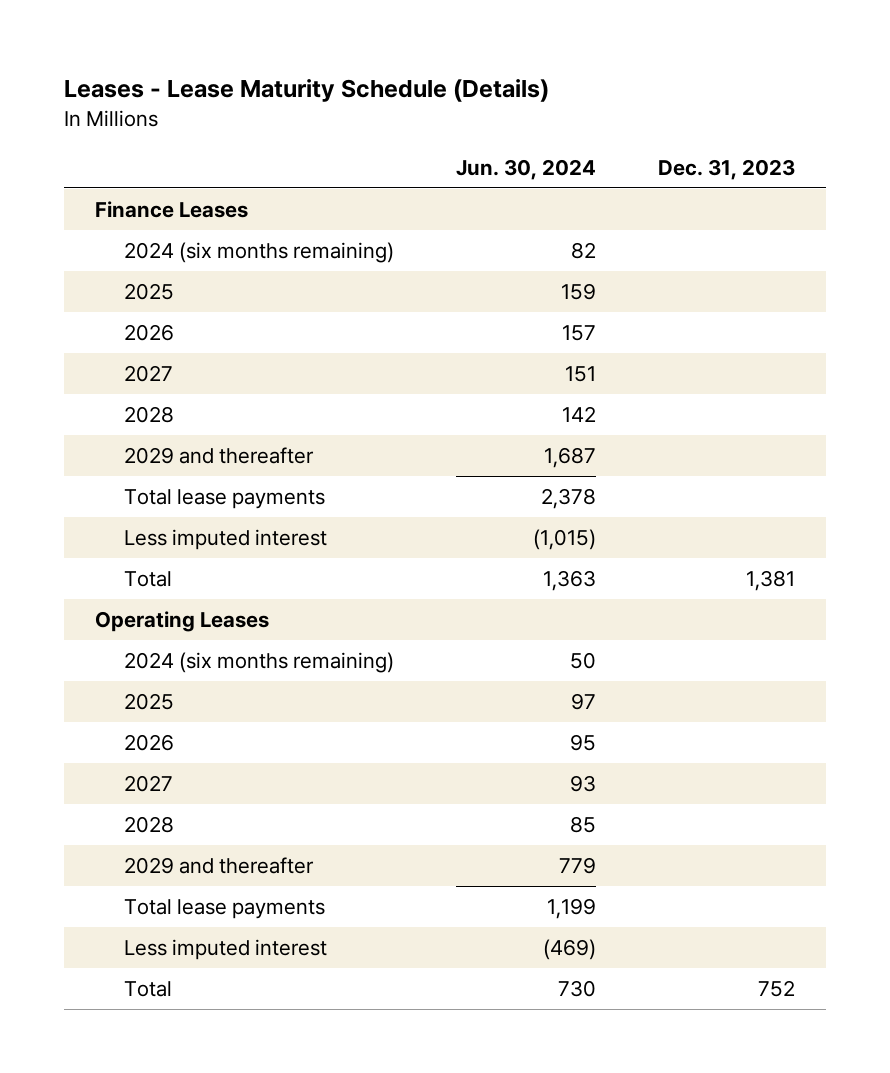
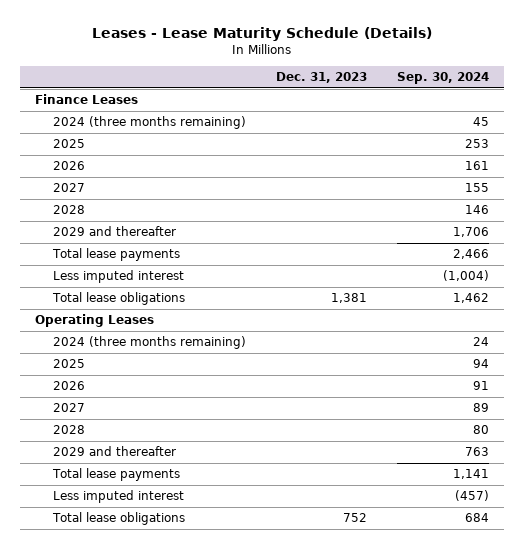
[455,158,596,180] Jun. 30, 2024 -> none
none -> [396,71,489,84] Sep. 30, 2024
[123,242,394,264] 2024 (six months remaining) -> [53,116,247,130] 2024 (three months remaining)
[123,571,172,588] Total -> [52,292,186,306] Total lease obligations
[123,652,394,674] 2024 (six months remaining) -> [53,336,247,350] 2024 (three months remaining)
[123,981,172,998] Total -> [52,512,186,526] Total lease obligations

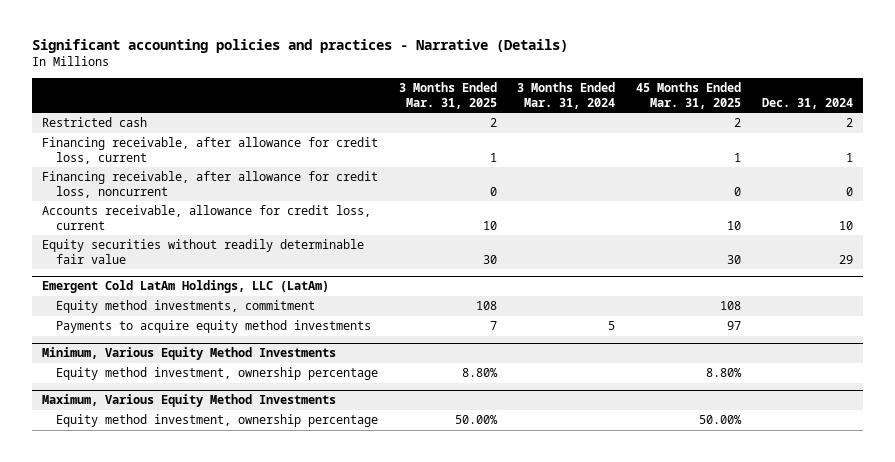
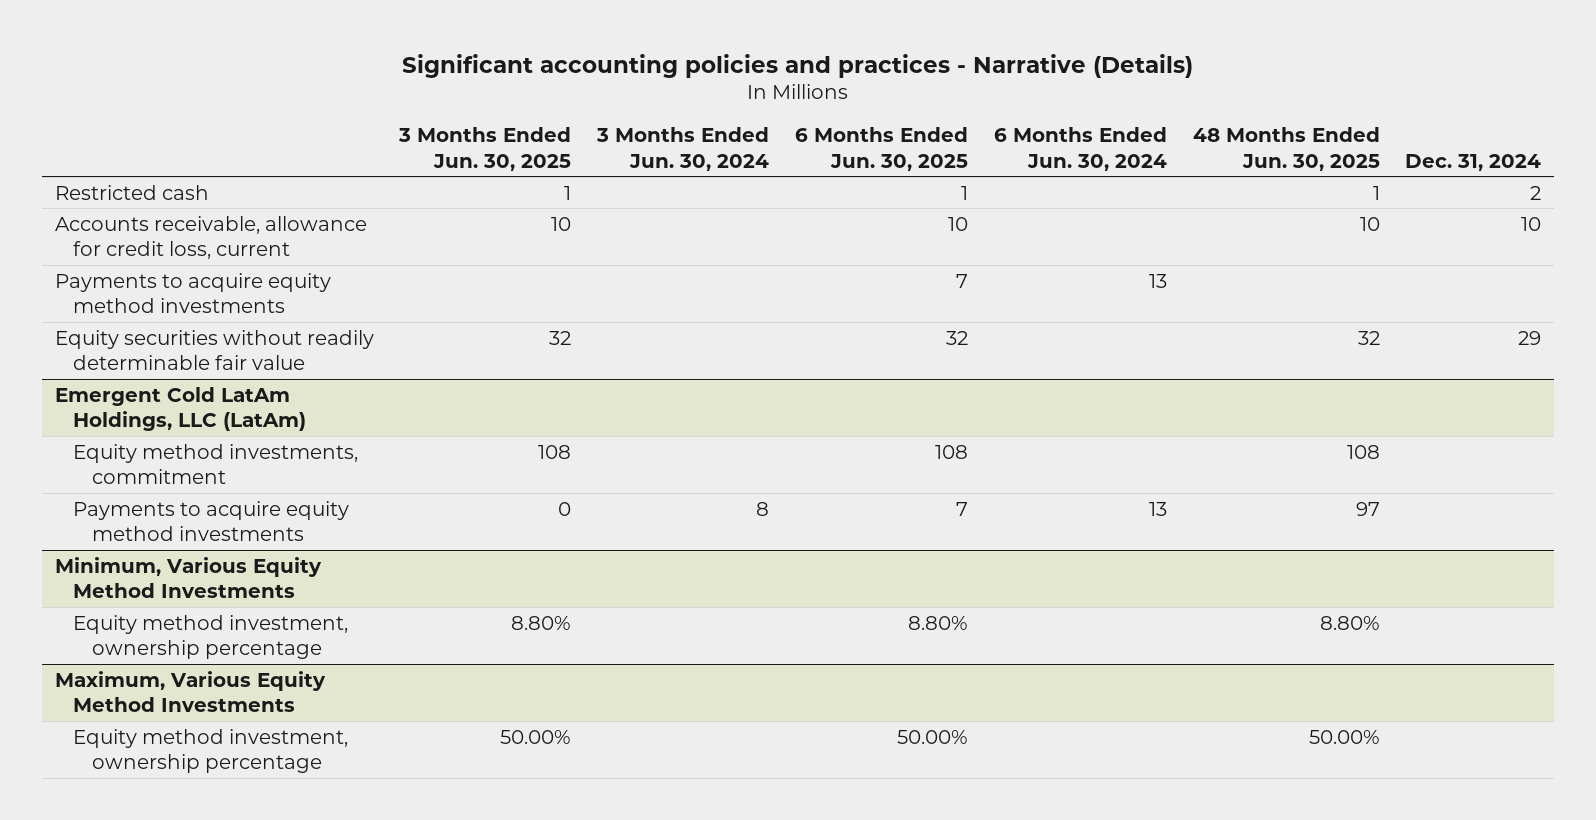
[398,82,497,109] 3 Months Ended Mar. 31, 2025 -> none
[517,82,616,109] 3 Months Ended Mar. 31, 2024 -> none
[636,82,742,109] 45 Months Ended Mar. 31, 2025 -> none
none -> [398,126,572,171] 3 Months Ended Jun. 30, 2025
none -> [596,126,770,171] 3 Months Ended Jun. 30, 2024
none -> [795,126,969,171] 6 Months Ended Jun. 30, 2025
none -> [993,126,1167,171] 6 Months Ended Jun. 30, 2024
none -> [1192,126,1380,171] 48 Months Ended Jun. 30, 2025
[41,137,378,164] Financing receivable, after allowance for credit loss, current -> none
[41,171,378,198] Financing receivable, after allowance for credit loss, noncurrent -> none
none -> [54,272,331,314] Payments to acquire equity method investments

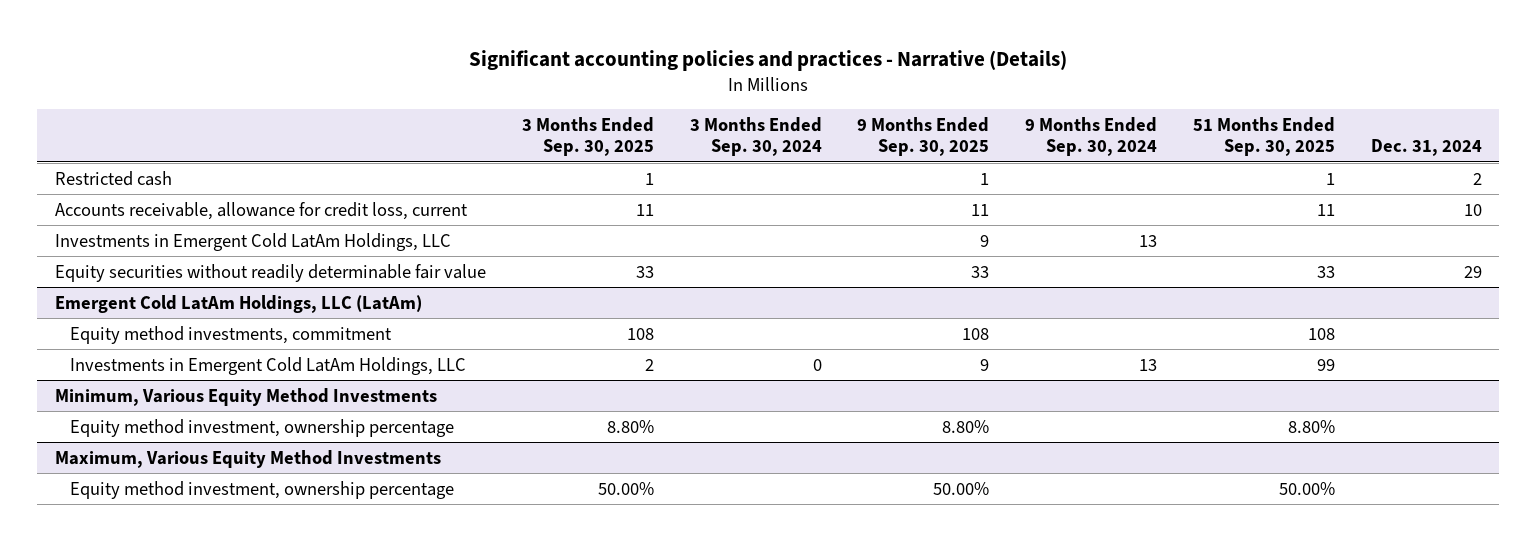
[398,126,572,171] 3 Months Ended Jun. 30, 2025 -> none
[596,126,770,171] 3 Months Ended Jun. 30, 2024 -> none
[795,126,969,171] 6 Months Ended Jun. 30, 2025 -> none
[993,126,1167,171] 6 Months Ended Jun. 30, 2024 -> none
[1192,126,1380,171] 48 Months Ended Jun. 30, 2025 -> none
none -> [521,116,654,157] 3 Months Ended Sep. 30, 2025
none -> [689,116,822,157] 3 Months Ended Sep. 30, 2024
none -> [857,116,990,157] 9 Months Ended Sep. 30, 2025
none -> [1025,116,1158,157] 9 Months Ended Sep. 30, 2024
none -> [1192,116,1335,157] 51 Months Ended Sep. 30, 2025
[54,272,331,314] Payments to acquire equity method investments -> [55,232,452,251] Investments in Emergent Cold LatAm Holdings, LLC
[73,500,350,542] Payments to acquire equity method investments -> [69,356,466,375] Investments in Emergent Cold LatAm Holdings, LLC

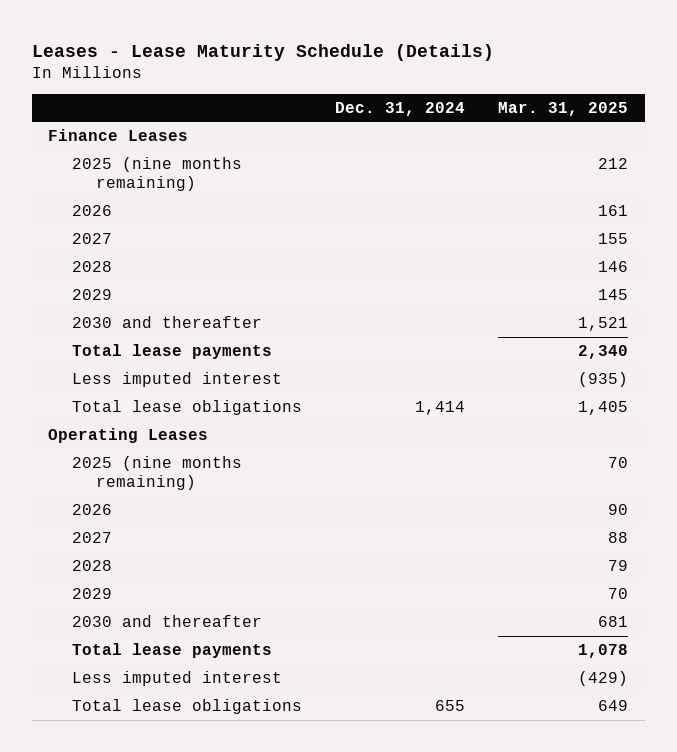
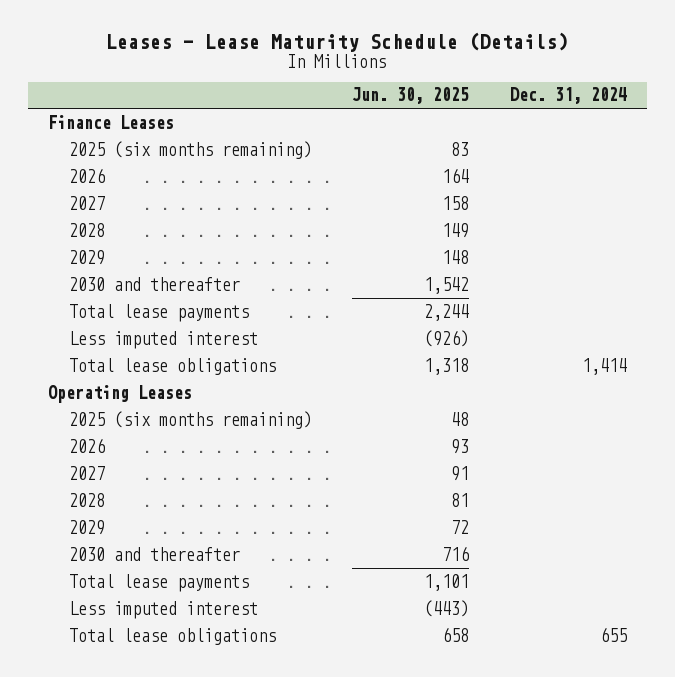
[498,101,629,116] Mar. 31, 2025 -> none
none -> [352,87,470,105] Jun. 30, 2025
[72,156,243,192] 2025 (nine months remaining) -> [68,140,312,159] 2025 (six months remaining)
[72,455,243,491] 2025 (nine months remaining) -> [68,410,312,429] 2025 (six months remaining)

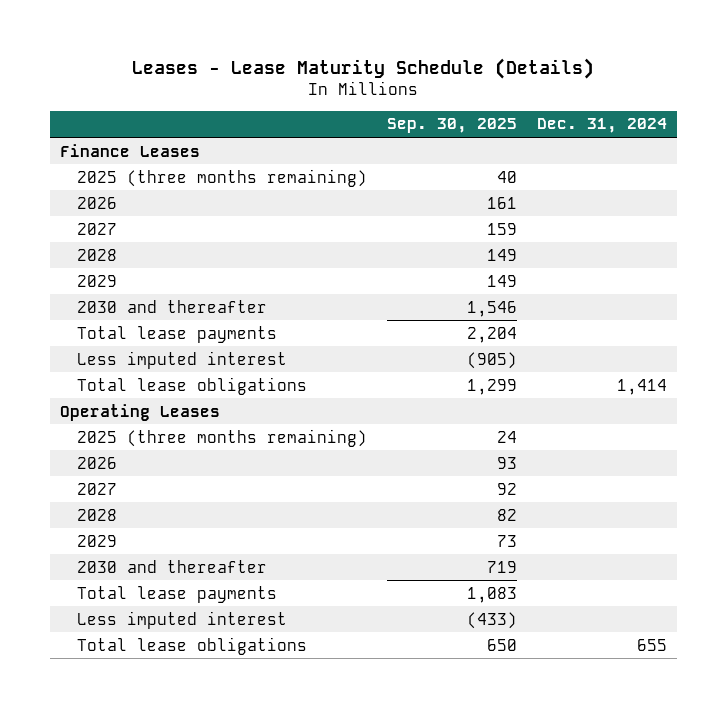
[352,87,470,105] Jun. 30, 2025 -> none
none -> [387,118,518,134] Sep. 30, 2025
[68,140,312,159] 2025 (six months remaining) -> [76,168,367,187] 2025 (three months remaining)
[68,410,312,429] 2025 (six months remaining) -> [76,428,367,447] 2025 (three months remaining)

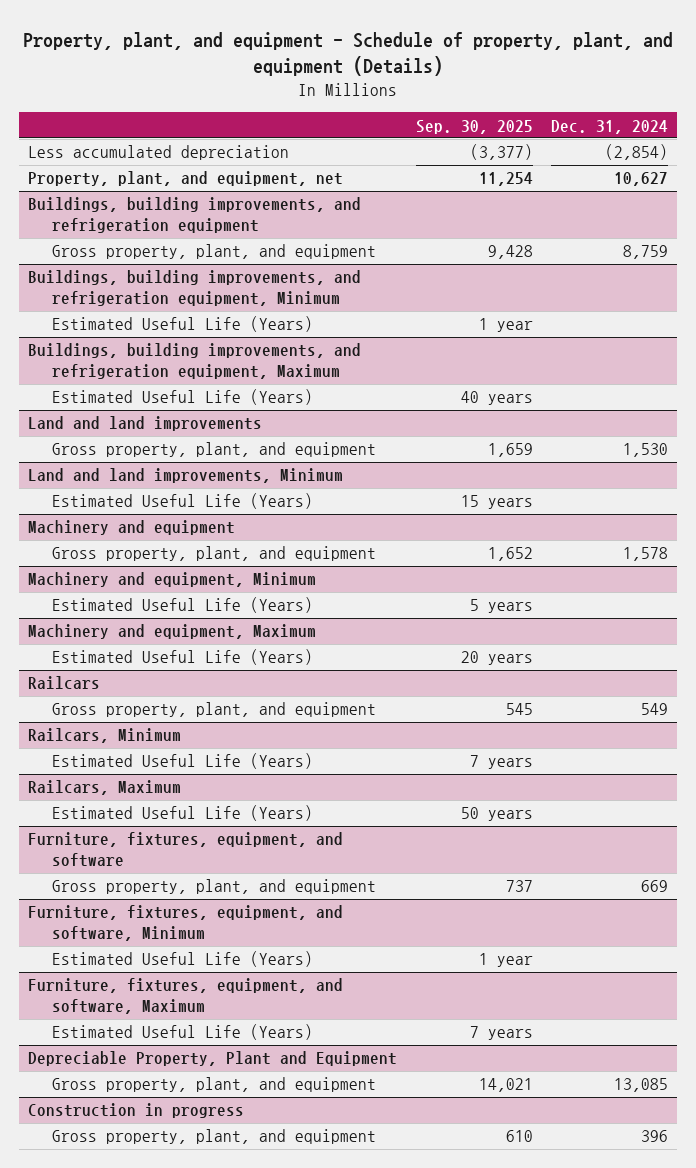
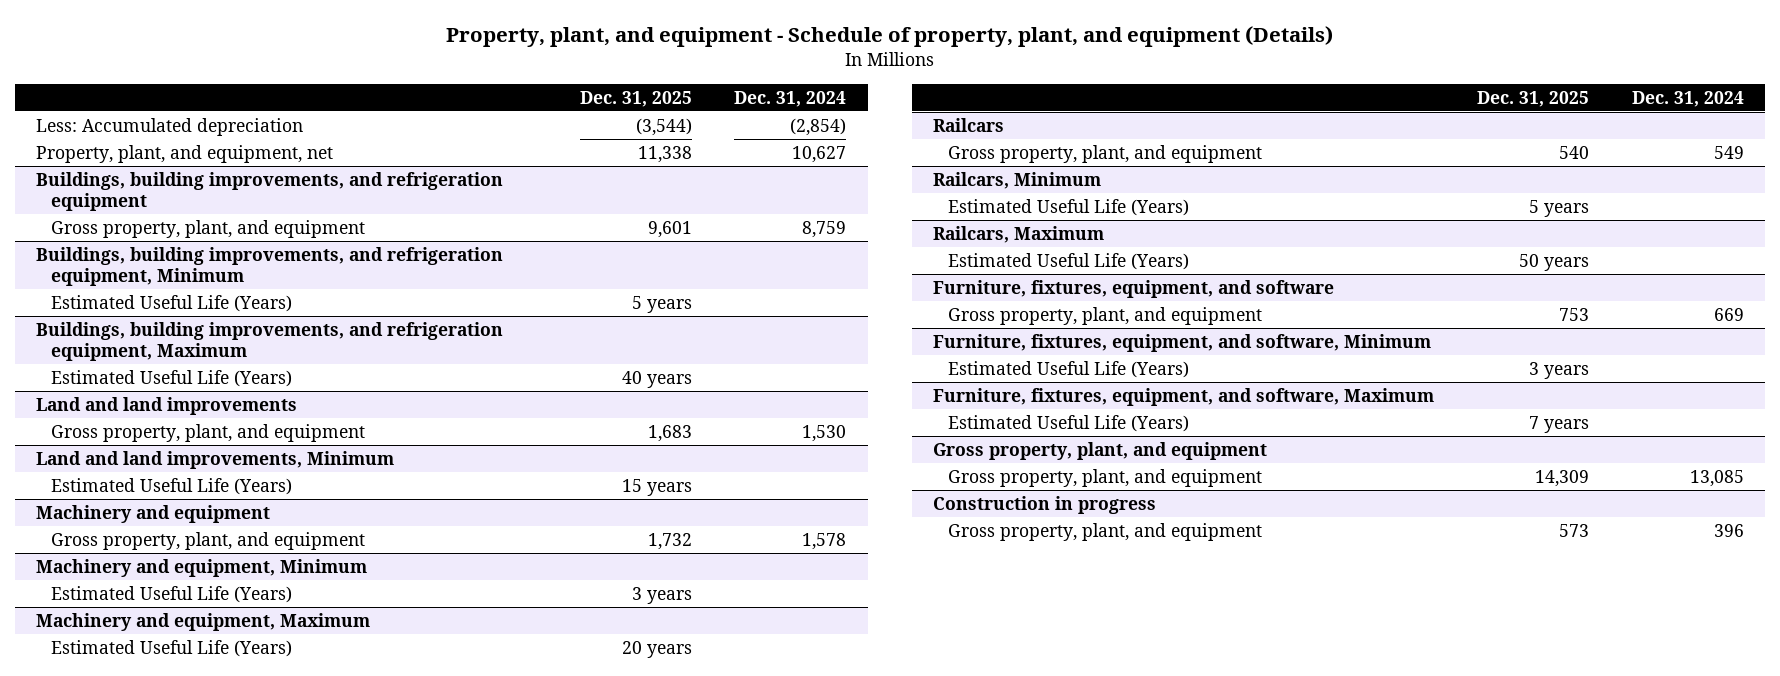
[415,119,533,134] Sep. 30, 2025 -> none
none -> [579,90,692,107] Dec. 31, 2025
[28,145,290,161] Less accumulated depreciation -> [36,117,304,136] Less: Accumulated depreciation
[28,1051,398,1067] Depreciable Property, Plant and Equipment -> [933,441,1268,460] Gross property, plant, and equipment

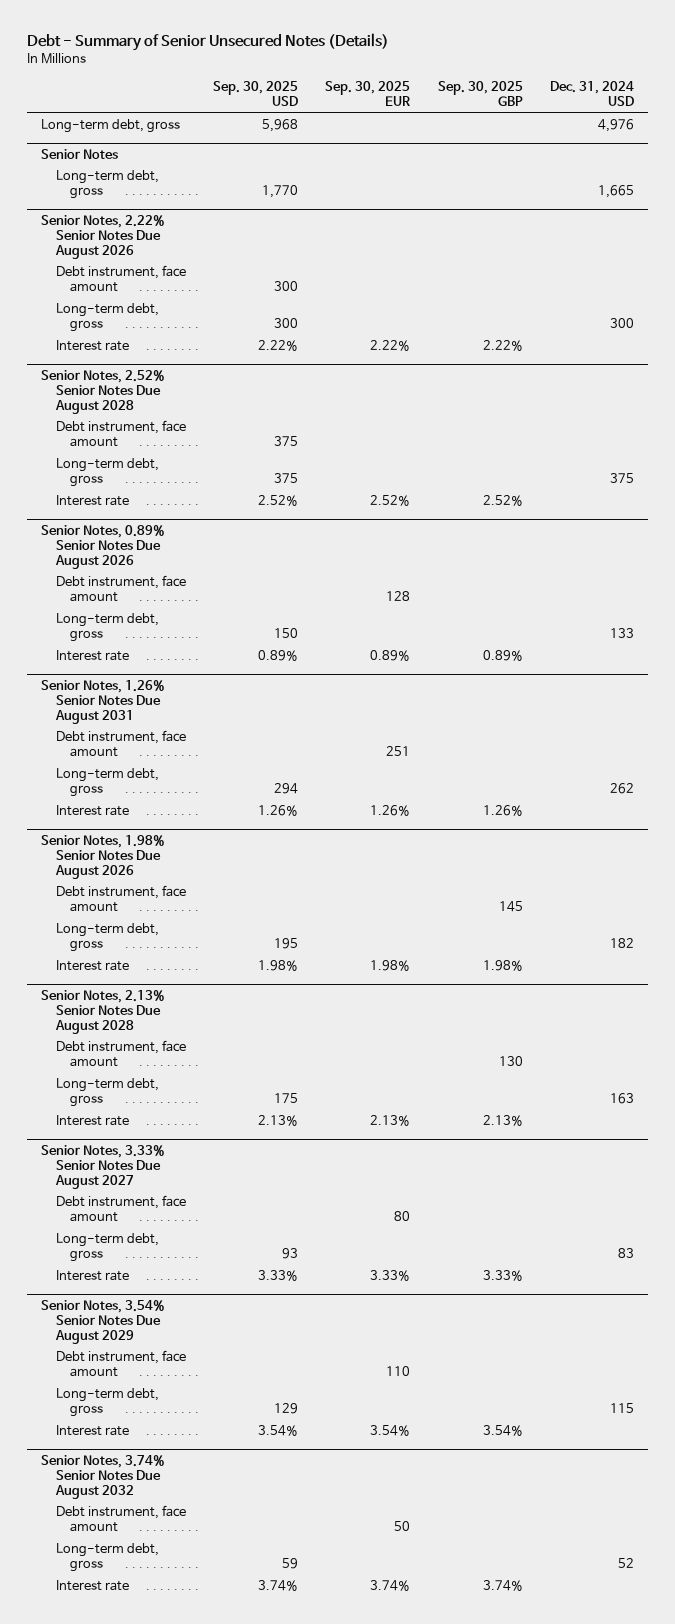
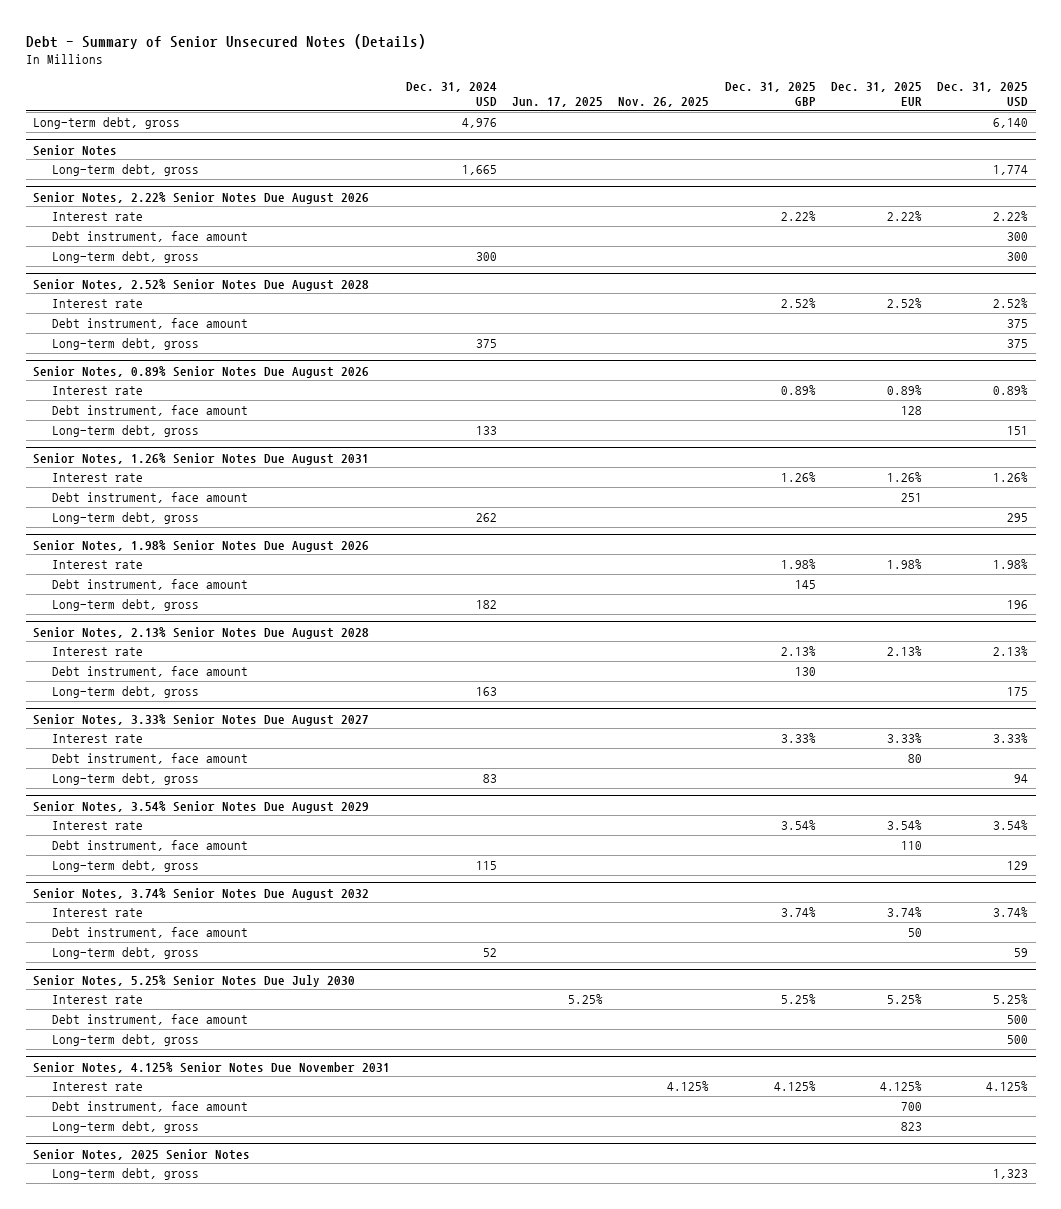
[212,81,298,107] Sep. 30, 2025 USD -> none
[325,81,411,107] Sep. 30, 2025 EUR -> none
[437,81,523,107] Sep. 30, 2025 GBP -> none
none -> [511,97,603,108] Jun. 17, 2025
none -> [618,97,710,108] Nov. 26, 2025
none -> [724,81,816,107] Dec. 31, 2025 GBP
none -> [830,81,922,107] Dec. 31, 2025 EUR
none -> [937,81,1029,108] Dec. 31, 2025 USD
[55,340,129,352] Interest rate -> [52,211,144,221] Interest rate
[55,495,129,507] Interest rate -> [52,298,144,308] Interest rate
[55,650,129,662] Interest rate -> [52,385,144,395] Interest rate
[55,805,129,817] Interest rate -> [52,472,144,482] Interest rate
[55,960,129,972] Interest rate -> [52,559,144,569] Interest rate
[55,1115,129,1127] Interest rate -> [52,646,144,656] Interest rate
[55,1270,129,1282] Interest rate -> [52,733,144,743] Interest rate
[55,1425,129,1437] Interest rate -> [52,820,144,830] Interest rate
[55,1580,129,1592] Interest rate -> [52,907,144,917] Interest rate
none -> [33,974,356,987] Senior Notes, 5.25% Senior Notes Due July 2030
none -> [52,994,144,1004] Interest rate
none -> [52,1013,249,1025] Debt instrument, face amount
none -> [52,1033,200,1046] Long-term debt, gross
none -> [33,1061,391,1073] Senior Notes, 4.125% Senior Notes Due November 2031
none -> [52,1081,144,1091] Interest rate
none -> [52,1100,249,1112] Debt instrument, face amount
none -> [52,1120,200,1133] Long-term debt, gross
none -> [33,1148,251,1160] Senior Notes, 2025 Senior Notes
none -> [52,1167,200,1180] Long-term debt, gross

